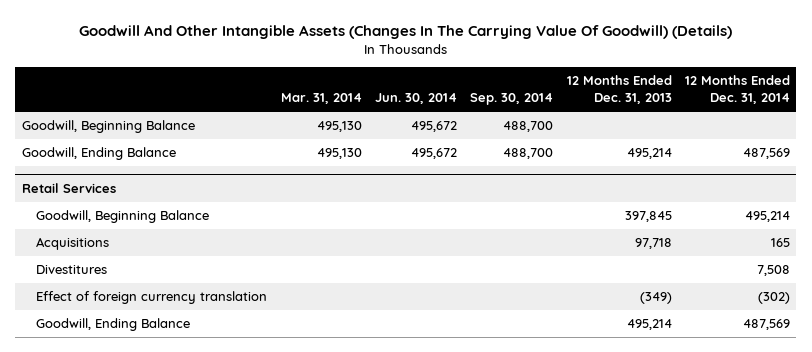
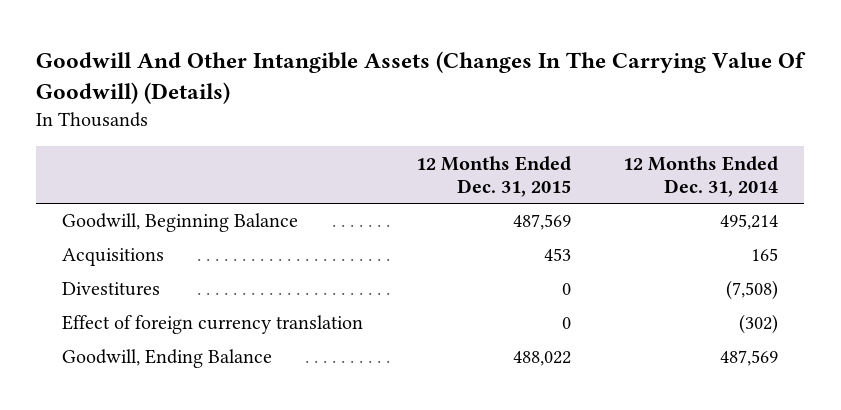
[280,93,362,105] Mar. 31, 2014 -> none
[375,93,458,105] Jun. 30, 2014 -> none
[470,93,554,106] Sep. 30, 2014 -> none
[566,75,672,105] 12 Months Ended Dec. 31, 2013 -> none
none -> [415,155,571,197] 12 Months Ended Dec. 31, 2015
[21,120,195,134] Goodwill, Beginning Balance -> none
[21,147,176,161] Goodwill, Ending Balance -> none
[21,182,116,193] Retail Services -> none
[756,265,790,277] 7,508 -> [726,280,779,301] (7,508)

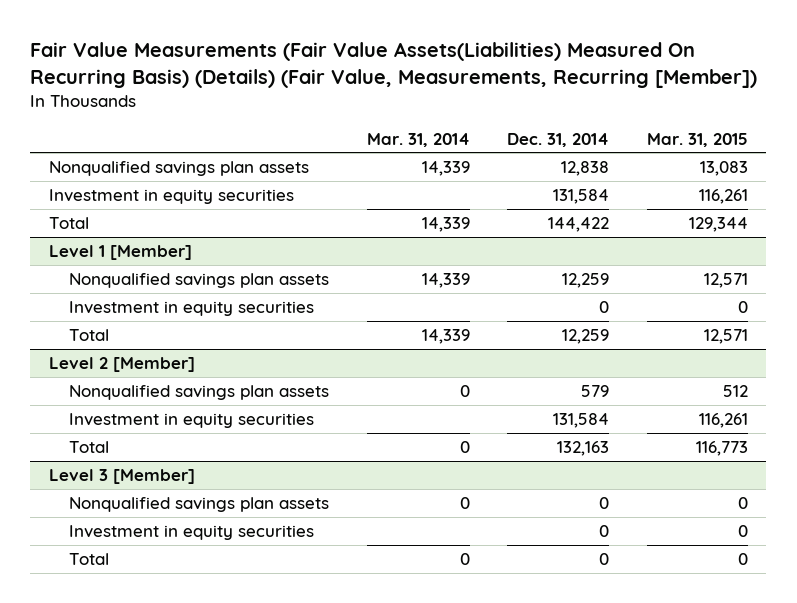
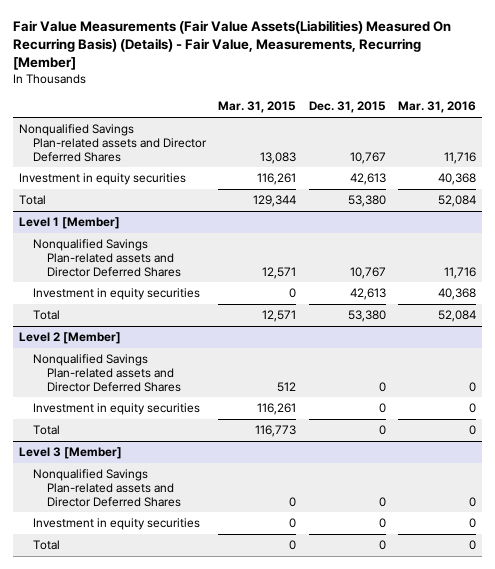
[30,42,758,88] Fair Value Measurements (Fair Value Assets(Liabilities) Measured On Recurring Basis) (Details) (Fair Value, Measurements, Recurring [Member]) -> [12,19,451,71] Fair Value Measurements (Fair Value Assets(Liabilities) Measured On Recurring Basis) (Details) - Fair Value, Measurements, Recurring [Member]
[366,132,470,147] Mar. 31, 2014 -> none
[507,132,610,147] Dec. 31, 2014 -> none
none -> [308,101,386,114] Dec. 31, 2015
none -> [398,101,477,114] Mar. 31, 2016
[49,161,310,177] Nonqualified savings plan assets -> [18,124,207,162] Nonqualified Savings Plan-related assets and Director Deferred Shares
[69,273,330,289] Nonqualified savings plan assets -> [32,239,181,277] Nonqualified Savings Plan-related assets and Director Deferred Shares
[69,385,330,401] Nonqualified savings plan assets -> [32,354,181,392] Nonqualified Savings Plan-related assets and Director Deferred Shares
[69,497,330,513] Nonqualified savings plan assets -> [32,469,181,507] Nonqualified Savings Plan-related assets and Director Deferred Shares

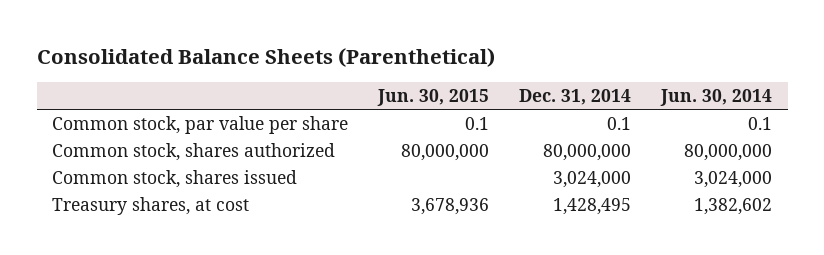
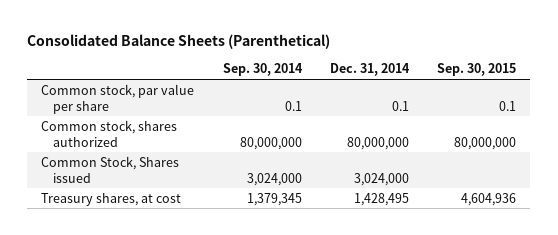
[377,88,490,106] Jun. 30, 2015 -> none
[660,88,773,106] Jun. 30, 2014 -> none
none -> [222,63,303,77] Sep. 30, 2014
none -> [437,63,517,77] Sep. 30, 2015
[51,169,297,188] Common stock, shares issued -> [41,155,180,183] Common Stock, Shares issued

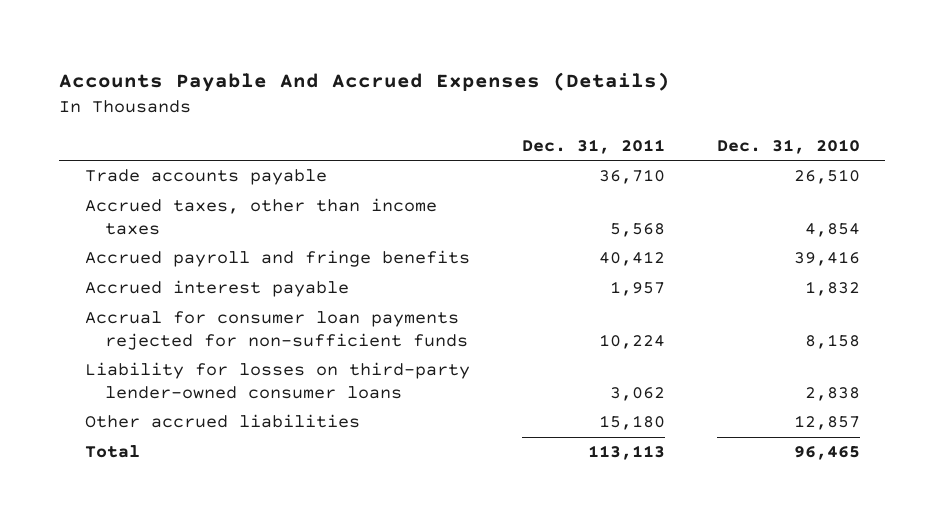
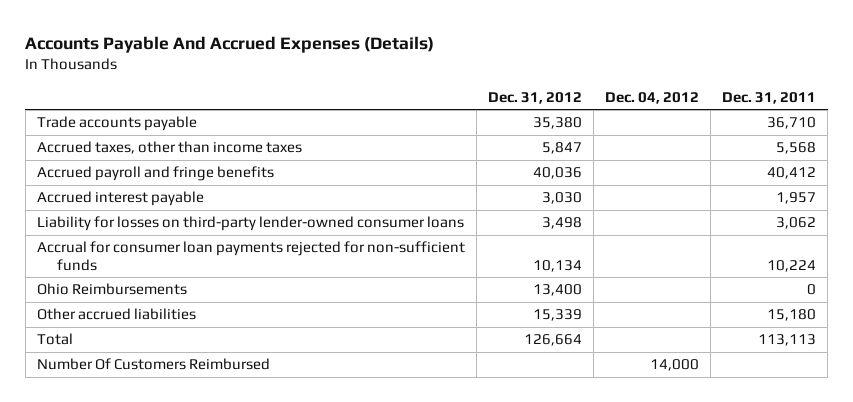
[716,138,860,154] Dec. 31, 2010 -> none
none -> [487,91,582,104] Dec. 31, 2012
none -> [605,91,700,104] Dec. 04, 2012
[84,311,468,350] Accrual for consumer loan payments rejected for non-sufficient funds -> [36,241,465,271] Accrual for consumer loan payments rejected for non-sufficient funds
none -> [36,283,187,296] Ohio Reimbursements
none -> [36,358,270,371] Number Of Customers Reimbursed

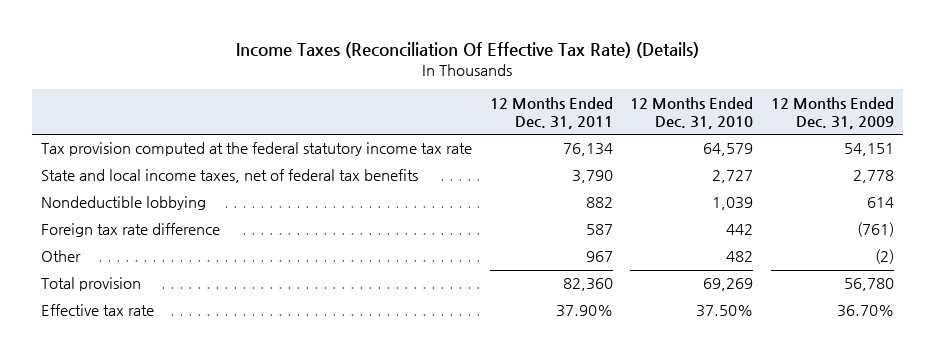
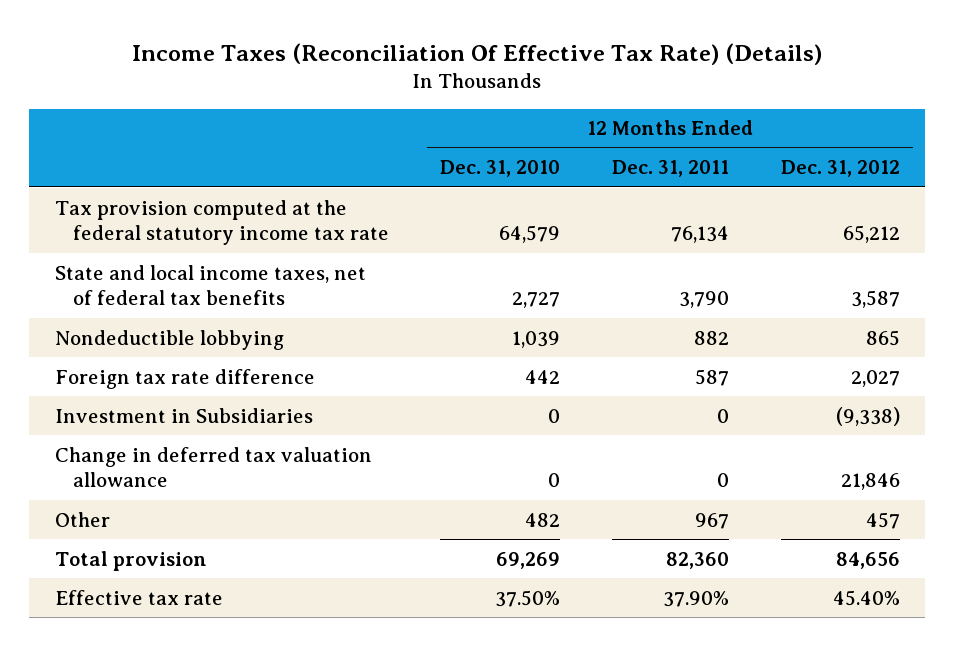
[770,96,894,130] 12 Months Ended Dec. 31, 2009 -> none
none -> [780,160,900,178] Dec. 31, 2012
none -> [54,407,313,423] Investment in Subsidiaries
none -> [54,446,372,488] Change in deferred tax valuation allowance

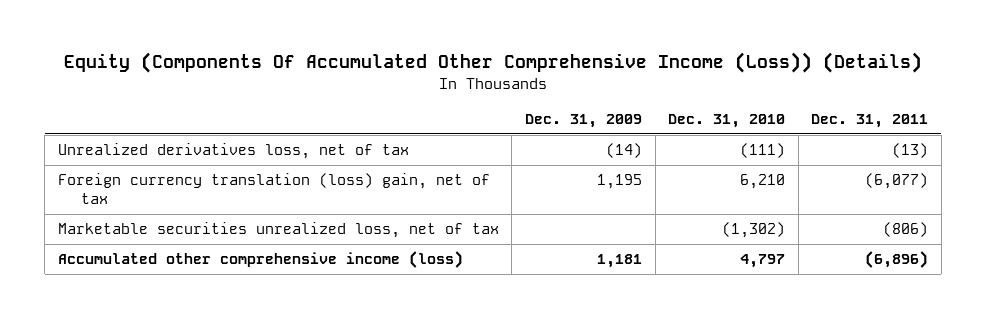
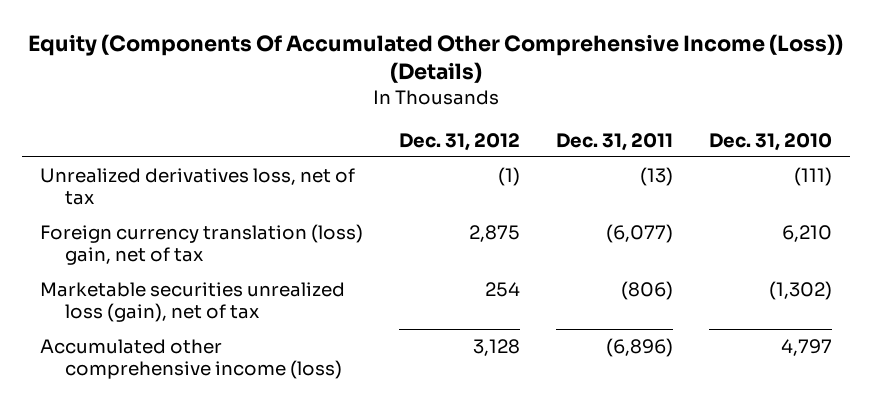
[525,114,643,129] Dec. 31, 2009 -> none
none -> [399,132,521,151] Dec. 31, 2012
[57,222,499,239] Marketable securities unrealized loss, net of tax -> [40,281,346,323] Marketable securities unrealized loss (gain), net of tax

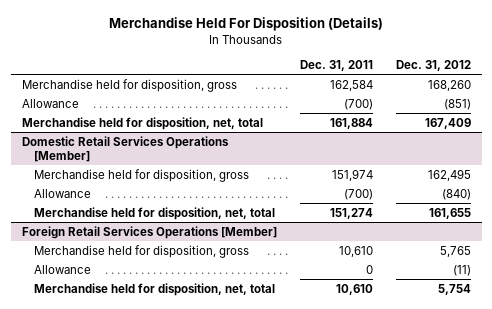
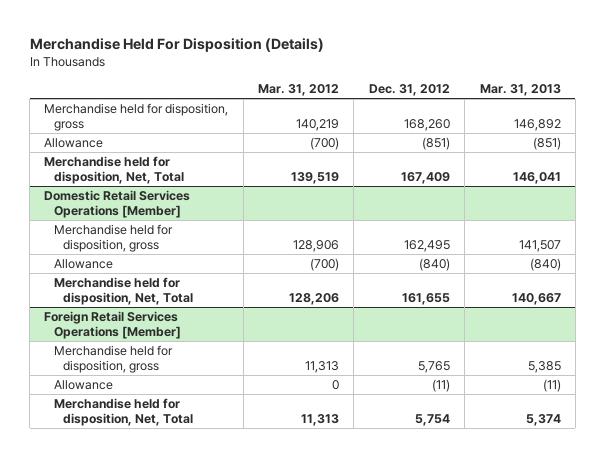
[299,60,373,72] Dec. 31, 2011 -> none
none -> [258,83,340,96] Mar. 31, 2012
none -> [479,83,561,96] Mar. 31, 2013
[21,116,263,130] Merchandise held for disposition, net, total -> [44,156,184,184] Merchandise held for disposition, Net, Total
[33,206,275,220] Merchandise held for disposition, net, total -> [53,277,194,305] Merchandise held for disposition, Net, Total
[33,282,275,296] Merchandise held for disposition, net, total -> [53,398,194,426] Merchandise held for disposition, Net, Total

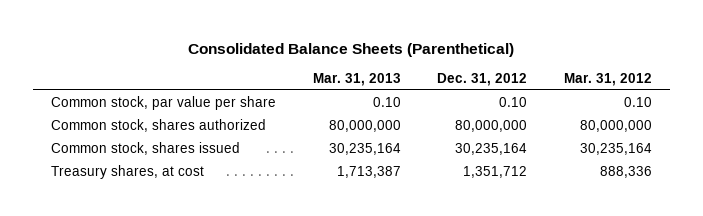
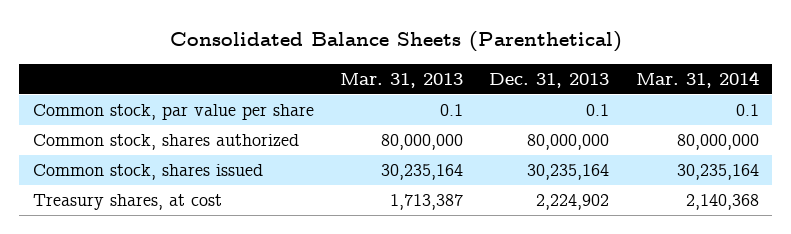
[437,72,528,86] Dec. 31, 2012 -> none
[563,72,652,86] Mar. 31, 2012 -> none
none -> [489,72,610,88] Dec. 31, 2013
none -> [635,70,759,88] Mar. 31, 2014
[372,96,401,107] 0.10 -> [439,104,463,117] 0.1

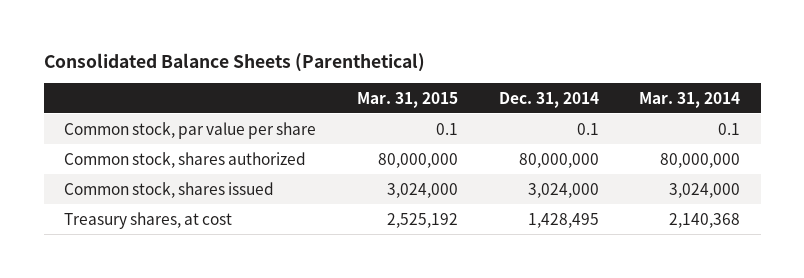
[339,72,463,88] Mar. 31, 2013 -> none
[489,72,610,88] Dec. 31, 2013 -> none
none -> [356,91,458,108] Mar. 31, 2015
none -> [498,91,599,108] Dec. 31, 2014
[676,164,759,181] 30,235,164 -> [669,182,741,198] 3,024,000

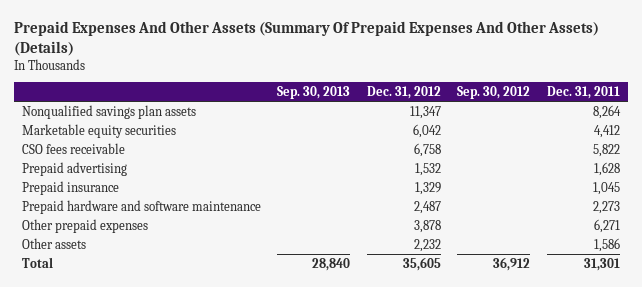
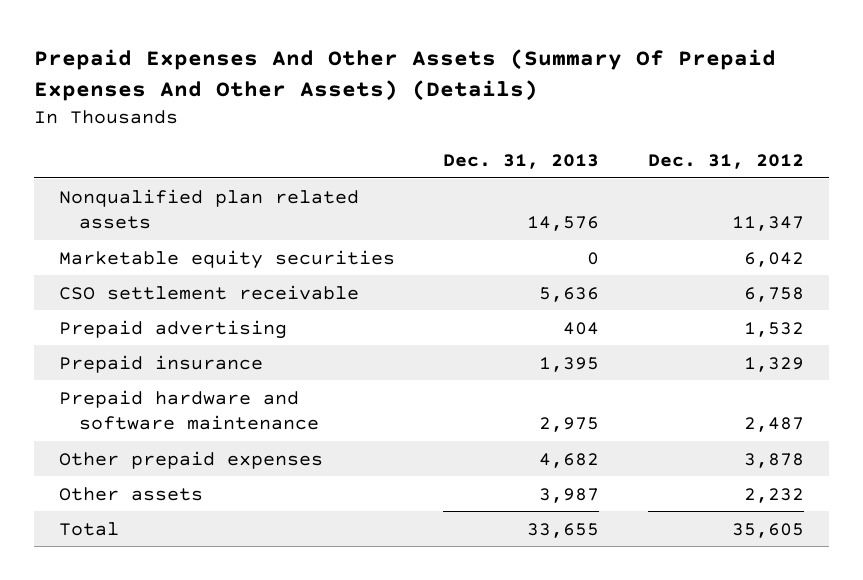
[277,85,351,99] Sep. 30, 2013 -> none
[457,85,531,99] Sep. 30, 2012 -> none
[546,85,620,99] Dec. 31, 2011 -> none
none -> [443,153,600,169] Dec. 31, 2013
[21,104,196,119] Nonqualified savings plan assets -> [58,188,359,229] Nonqualified plan related assets
[21,142,125,154] CSO fees receivable -> [58,284,359,300] CSO settlement receivable

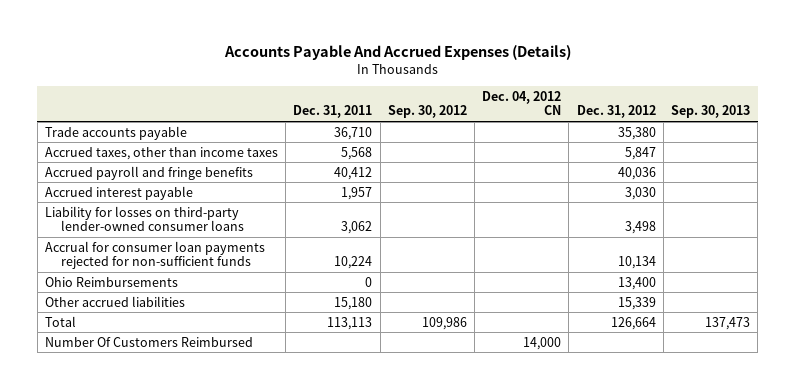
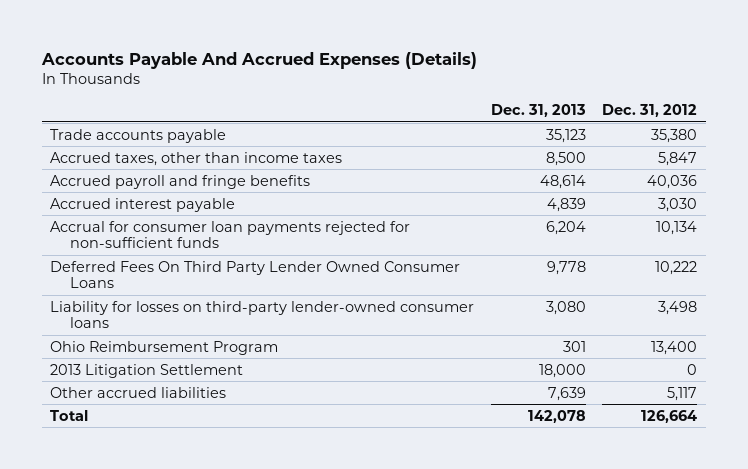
[293,105,373,119] Dec. 31, 2011 -> none
[387,105,467,119] Sep. 30, 2012 -> none
[482,90,562,116] Dec. 04, 2012 CN -> none
[670,105,750,119] Sep. 30, 2013 -> none
none -> [490,104,586,118] Dec. 31, 2013
none -> [50,260,461,289] Deferred Fees On Third Party Lender Owned Consumer Loans
[45,205,244,232] Liability for losses on third-party lender-owned consumer loans -> [50,300,475,329] Liability for losses on third-party lender-owned consumer loans
[45,276,179,287] Ohio Reimbursements -> [50,340,279,355] Ohio Reimbursement Program
none -> [50,363,244,378] 2013 Litigation Settlement
[617,296,656,310] 15,339 -> [667,386,698,401] 5,117
[45,336,254,347] Number Of Customers Reimbursed -> none

